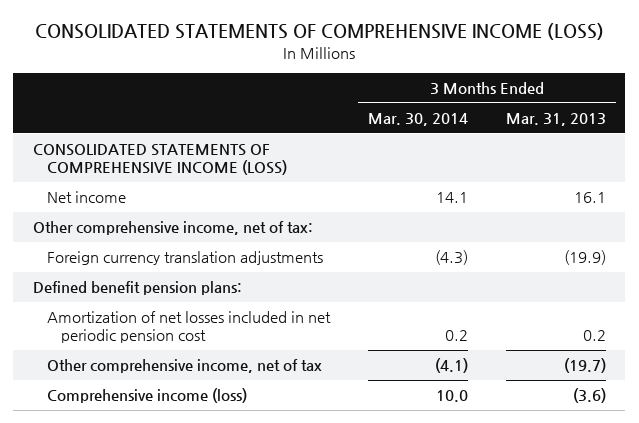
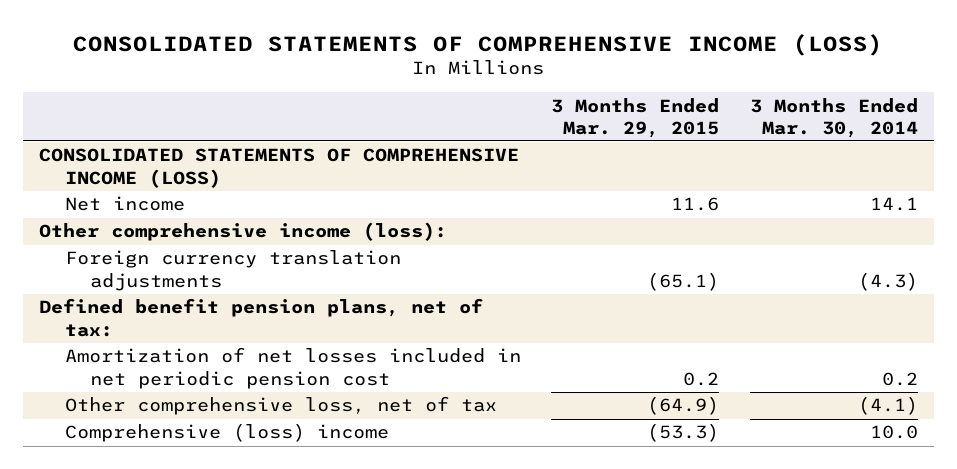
[506,113,607,127] Mar. 31, 2013 -> none
none -> [551,97,720,138] 3 Months Ended Mar. 29, 2015
[32,221,313,236] Other comprehensive income, net of tax: -> [38,222,447,242] Other comprehensive income (loss):
[32,281,242,296] Defined benefit pension plans: -> [38,298,483,337] Defined benefit pension plans, net of tax:
[46,359,322,374] Other comprehensive income, net of tax -> [64,396,497,416] Other comprehensive loss, net of tax
[46,388,247,404] Comprehensive income (loss) -> [64,423,389,443] Comprehensive (loss) income

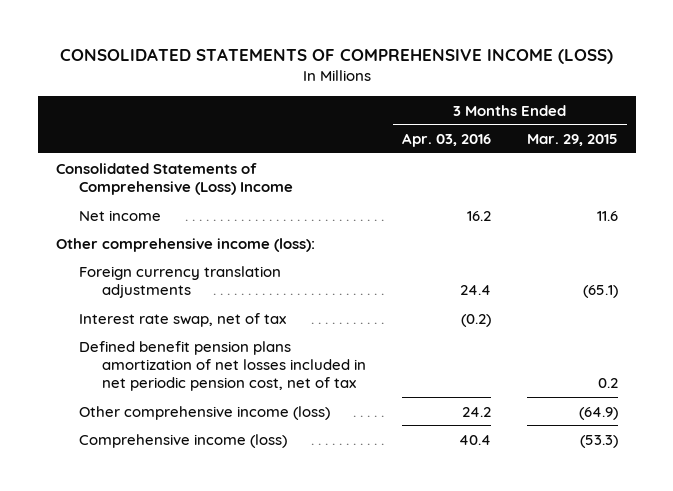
[750,97,919,138] 3 Months Ended Mar. 30, 2014 -> none
none -> [401,133,491,148] Apr. 03, 2016
[38,148,519,188] CONSOLIDATED STATEMENTS OF COMPREHENSIVE INCOME (LOSS) -> [55,162,293,195] Consolidated Statements of Comprehensive (Loss) Income
[38,298,483,337] Defined benefit pension plans, net of tax: -> none
none -> [78,312,286,327] Interest rate swap, net of tax
[64,347,521,389] Amortization of net losses included in net periodic pension cost -> [78,340,366,392] Defined benefit pension plans amortization of net losses included in net periodic pension cost, net of tax
[64,396,497,416] Other comprehensive loss, net of tax -> [78,405,330,420] Other comprehensive income (loss)
[64,423,389,443] Comprehensive (loss) income -> [78,433,287,448] Comprehensive income (loss)

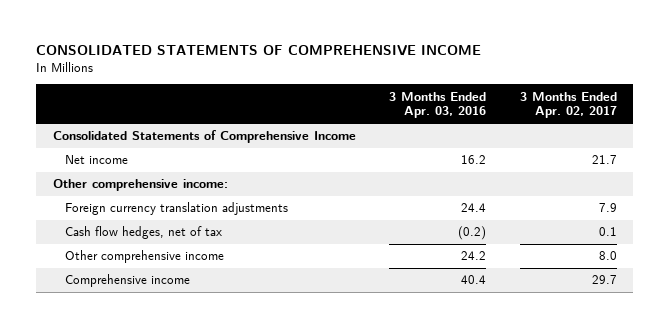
[59,47,613,64] CONSOLIDATED STATEMENTS OF COMPREHENSIVE INCOME (LOSS) -> [36,45,482,57] CONSOLIDATED STATEMENTS OF COMPREHENSIVE INCOME
[526,134,618,147] Mar. 29, 2015 -> none
none -> [519,91,617,119] 3 Months Ended Apr. 02, 2017
[55,162,293,195] Consolidated Statements of Comprehensive (Loss) Income -> [53,130,357,144] Consolidated Statements of Comprehensive Income
[55,237,315,252] Other comprehensive income (loss): -> [53,179,229,192] Other comprehensive income:
[78,340,366,392] Defined benefit pension plans amortization of net losses included in net periodic pension cost, net of tax -> none
[78,312,286,327] Interest rate swap, net of tax -> [65,226,223,240] Cash flow hedges, net of tax
[78,405,330,420] Other comprehensive income (loss) -> [65,250,225,264] Other comprehensive income
[78,433,287,448] Comprehensive income (loss) -> [65,274,191,288] Comprehensive income

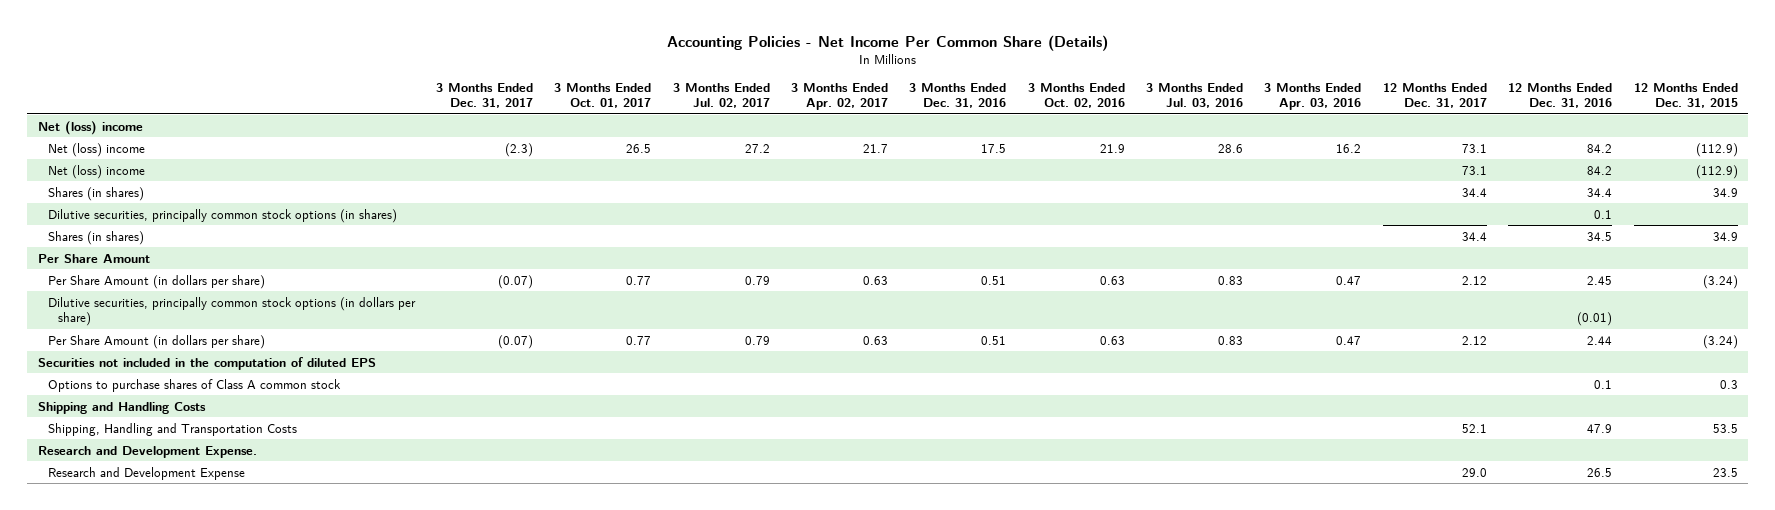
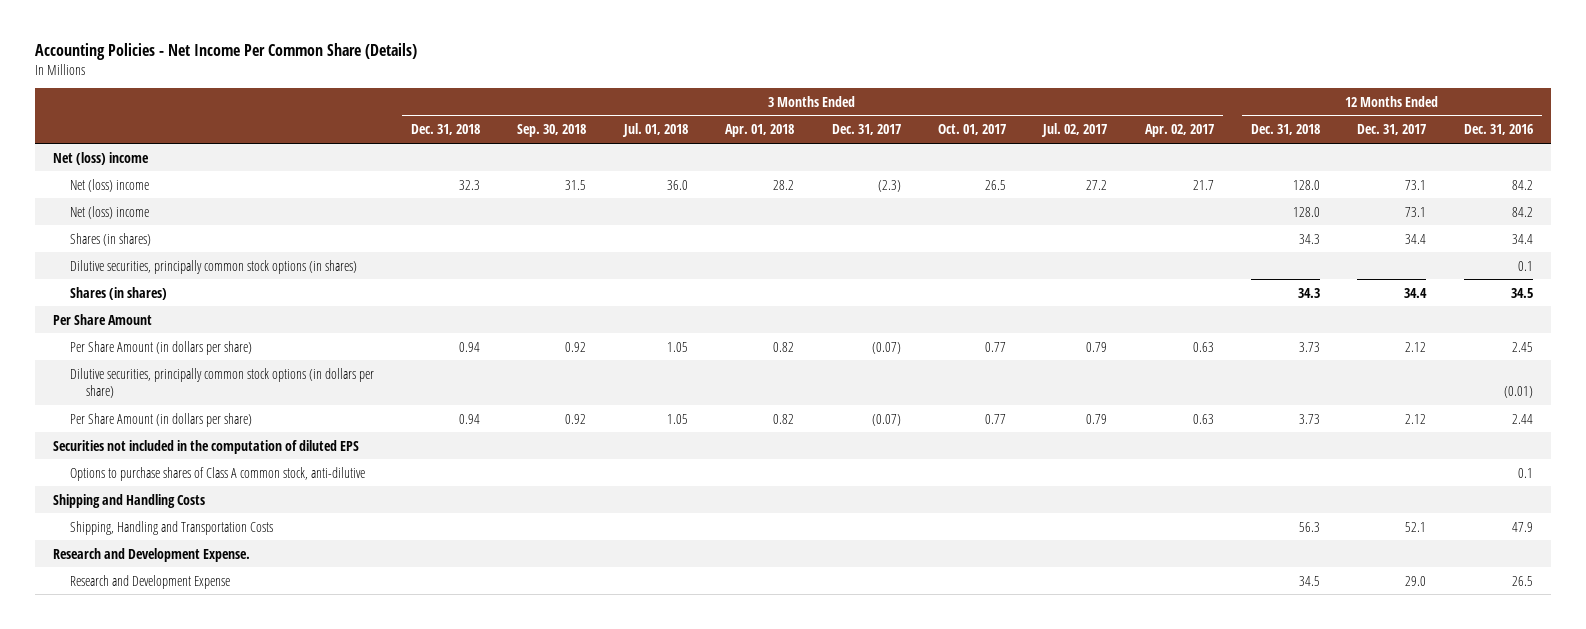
[909,82,1007,108] 3 Months Ended Dec. 31, 2016 -> none
[1027,82,1125,108] 3 Months Ended Oct. 02, 2016 -> none
[1146,82,1244,108] 3 Months Ended Jul. 03, 2016 -> none
[1264,82,1362,110] 3 Months Ended Apr. 03, 2016 -> none
[1633,82,1738,108] 12 Months Ended Dec. 31, 2015 -> none
none -> [411,124,481,136] Dec. 31, 2018
none -> [517,124,587,138] Sep. 30, 2018
none -> [621,123,688,138] Jul. 01, 2018
none -> [725,124,795,138] Apr. 01, 2018
none -> [1251,124,1321,136] Dec. 31, 2018
[47,378,341,392] Options to purchase shares of Class A common stock -> [69,466,365,481] Options to purchase shares of Class A common stock, anti-dilutive

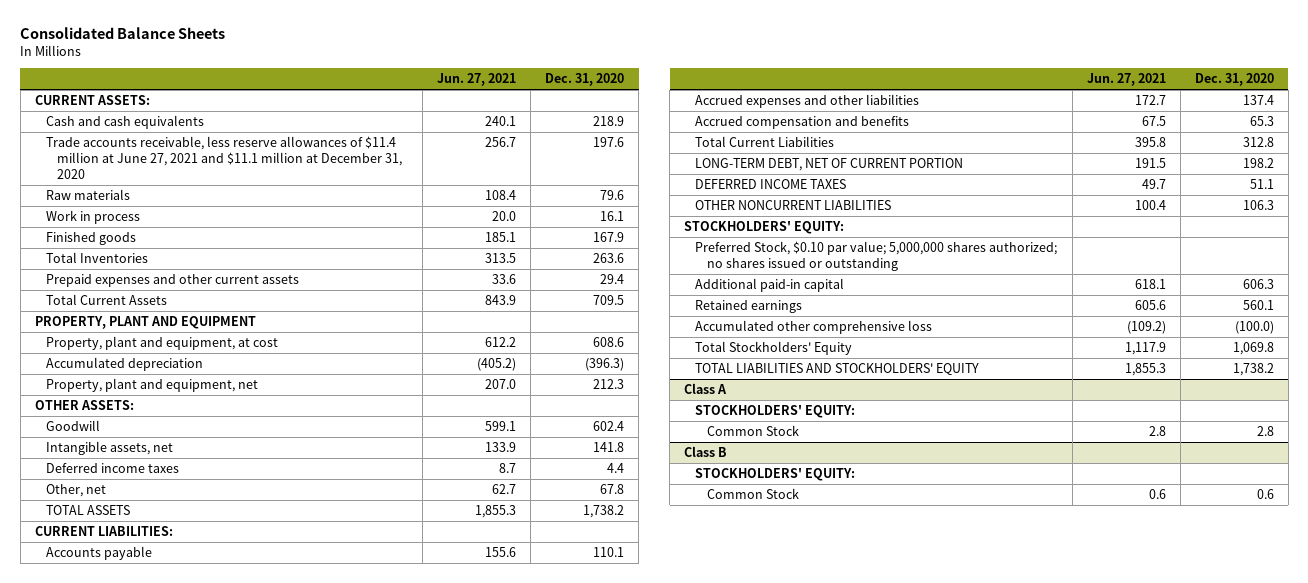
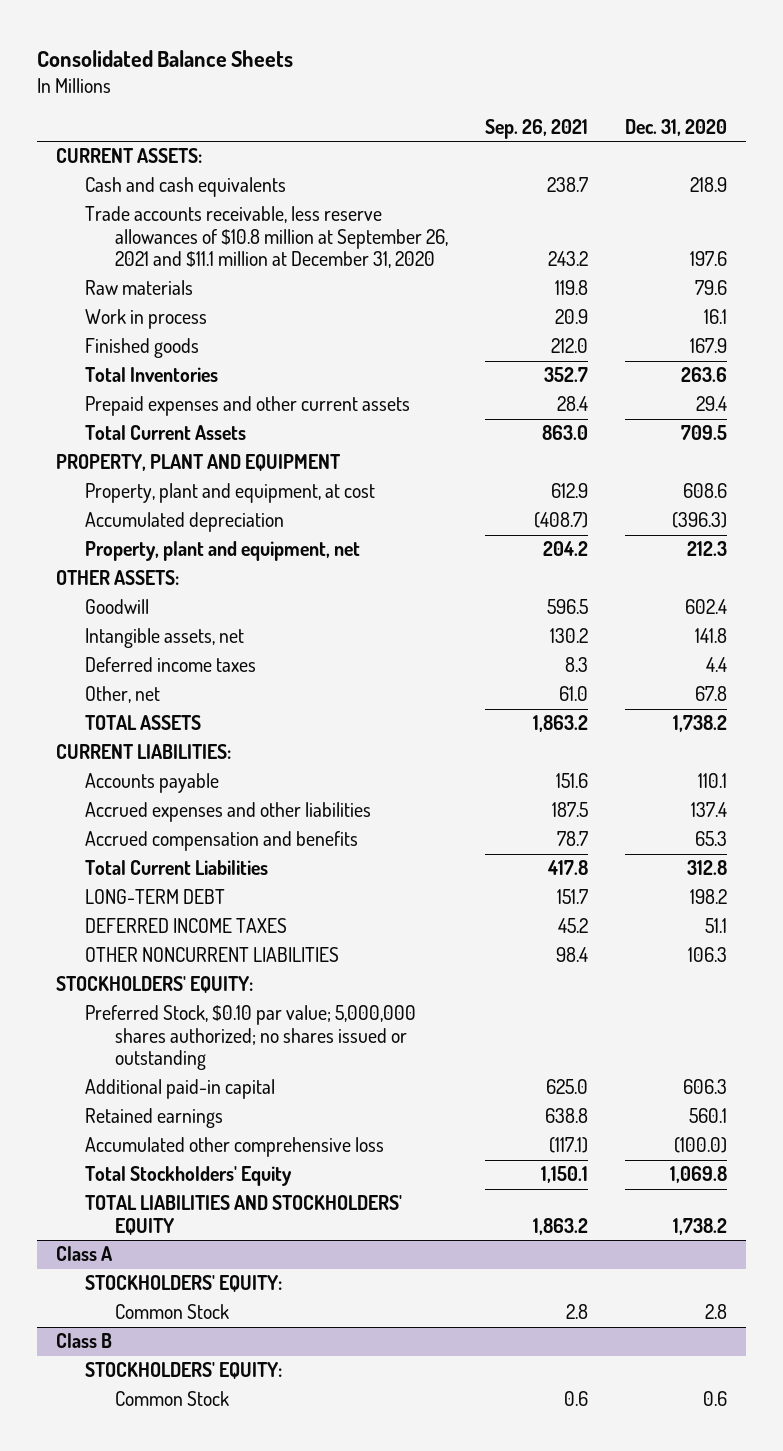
[436,73,516,87] Jun. 27, 2021 -> none
none -> [485,118,589,139] Sep. 26, 2021
[45,135,403,179] Trade accounts receivable, less reserve allowances of $11.4 million at June 27, 2021 and $11.1 million at December 31, 2020 -> [85,206,448,269] Trade accounts receivable, less reserve allowances of $10.8 million at September 26, 2021 and $11.1 million at December 31, 2020
[695,157,964,171] LONG-TERM DEBT, NET OF CURRENT PORTION -> [85,889,226,905] LONG-TERM DEBT

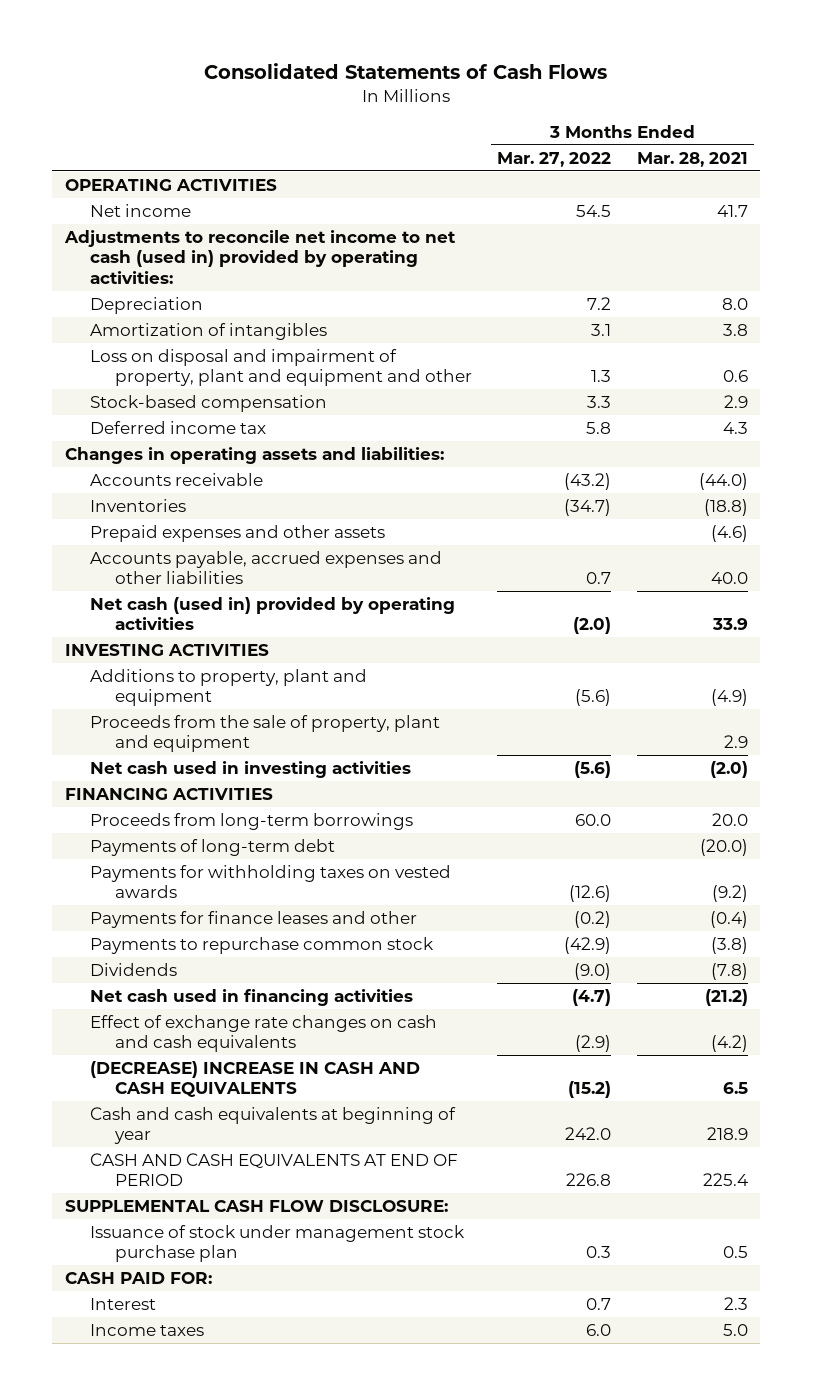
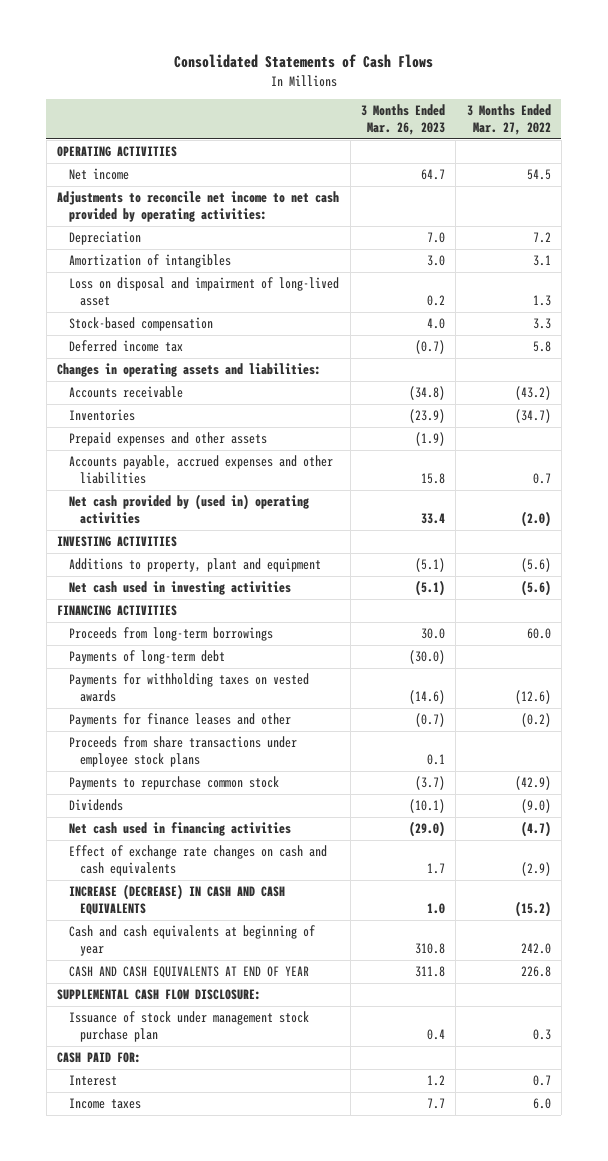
[636,151,748,167] Mar. 28, 2021 -> none
none -> [360,104,445,136] 3 Months Ended Mar. 26, 2023
[63,229,456,284] Adjustments to reconcile net income to net cash (used in) provided by operating activities: -> [57,191,340,222] Adjustments to reconcile net income to net cash provided by operating activities:
[90,348,473,387] Loss on disposal and impairment of property, plant and equipment and other -> [68,277,339,306] Loss on disposal and impairment of long-lived asset
[90,596,456,631] Net cash (used in) provided by operating activities -> [68,494,309,524] Net cash provided by (used in) operating activities
[90,714,441,753] Proceeds from the sale of property, plant and equipment -> none
none -> [68,736,297,767] Proceeds from share transactions under employee stock plans
[90,1060,421,1098] (DECREASE) INCREASE IN CASH AND CASH EQUIVALENTS -> [68,884,285,915] INCREASE (DECREASE) IN CASH AND CASH EQUIVALENTS
[90,1152,459,1187] CASH AND CASH EQUIVALENTS AT END OF PERIOD -> [68,966,309,979] CASH AND CASH EQUIVALENTS AT END OF YEAR

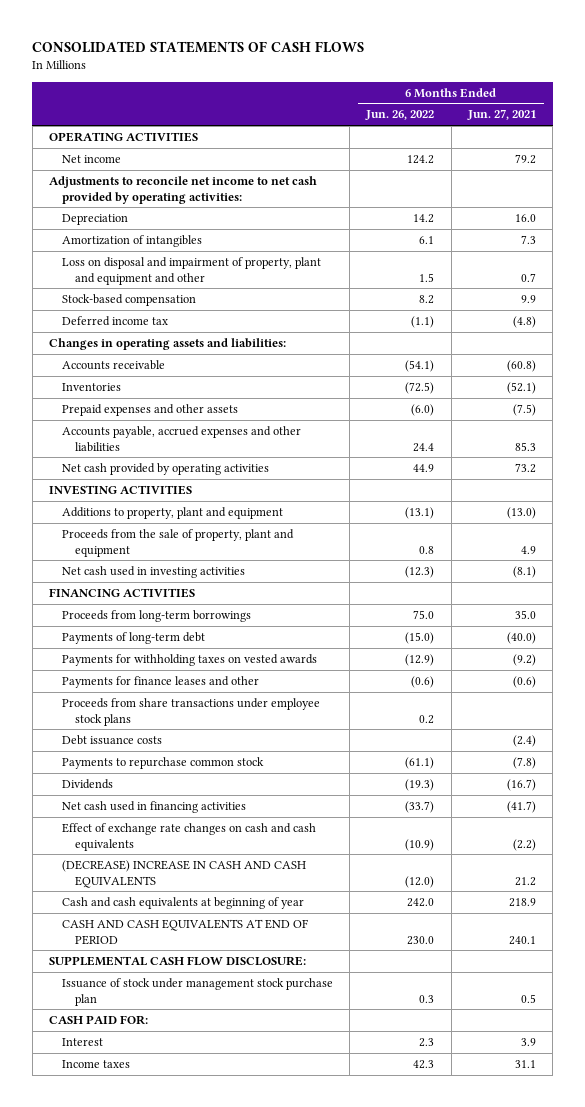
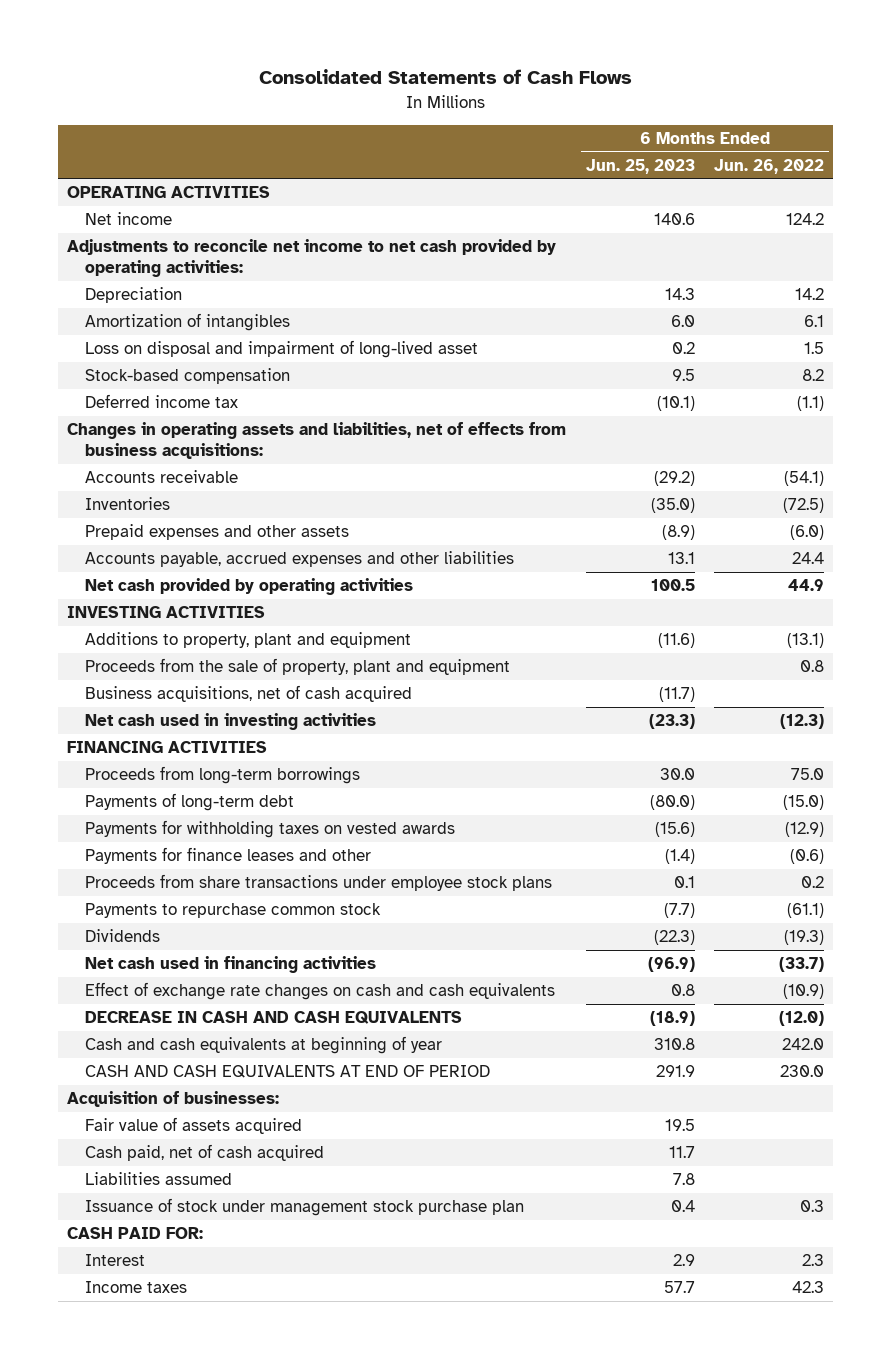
[32,40,365,53] CONSOLIDATED STATEMENTS OF CASH FLOWS -> [258,69,632,85] Consolidated Statements of Cash Flows
[466,109,536,121] Jun. 27, 2021 -> none
none -> [585,158,695,174] Jun. 25, 2023
[61,256,321,285] Loss on disposal and impairment of property, plant and equipment and other -> [84,340,478,359] Loss on disposal and impairment of long-lived asset
[48,337,286,350] Changes in operating assets and liabilities: -> [67,422,567,460] Changes in operating assets and liabilities, net of effects from business acquisitions:
none -> [84,685,412,703] Business acquisitions, net of cash acquired
[61,734,162,745] Debt issuance costs -> none
[61,859,306,888] (DECREASE) INCREASE IN CASH AND CASH EQUIVALENTS -> [84,1011,462,1025] DECREASE IN CASH AND CASH EQUIVALENTS
[48,955,306,966] SUPPLEMENTAL CASH FLOW DISCLOSURE: -> none
none -> [67,1091,280,1108] Acquisition of businesses:
none -> [84,1117,302,1135] Fair value of assets acquired
none -> [84,1144,324,1162] Cash paid, net of cash acquired
none -> [84,1172,232,1186] Liabilities assumed

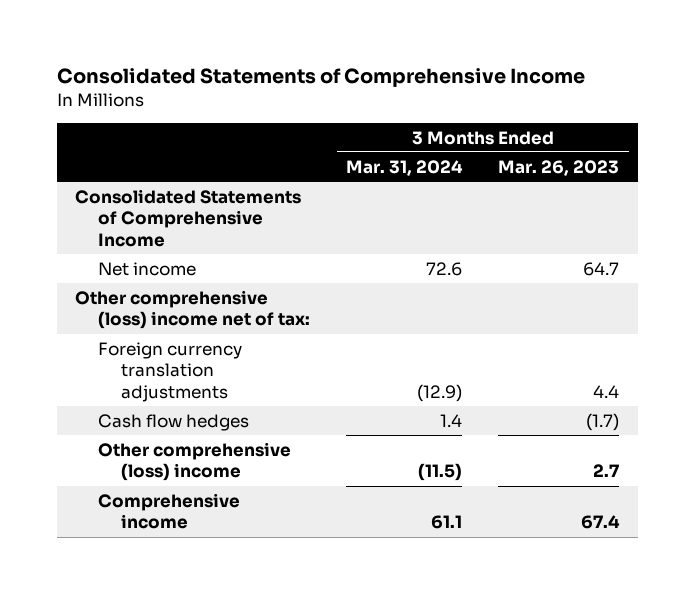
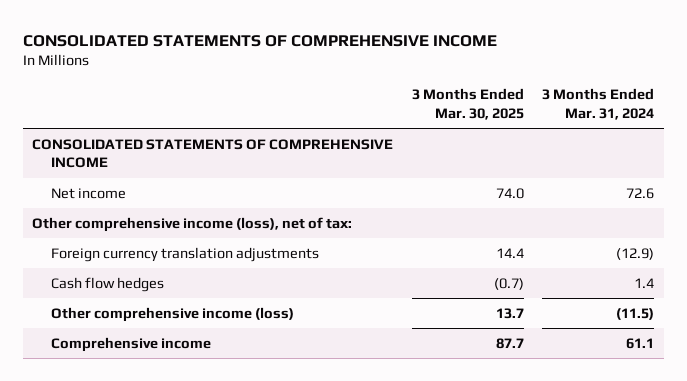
[56,68,585,88] Consolidated Statements of Comprehensive Income -> [23,34,498,47] CONSOLIDATED STATEMENTS OF COMPREHENSIVE INCOME
[498,159,620,176] Mar. 26, 2023 -> none
none -> [411,88,524,120] 3 Months Ended Mar. 30, 2025
[74,188,301,247] Consolidated Statements of Comprehensive Income -> [32,138,394,169] CONSOLIDATED STATEMENTS OF COMPREHENSIVE INCOME
[74,289,311,330] Other comprehensive (loss) income net of tax: -> [32,216,353,232] Other comprehensive income (loss), net of tax:
[98,441,292,482] Other comprehensive (loss) income -> [50,306,294,322] Other comprehensive income (loss)

